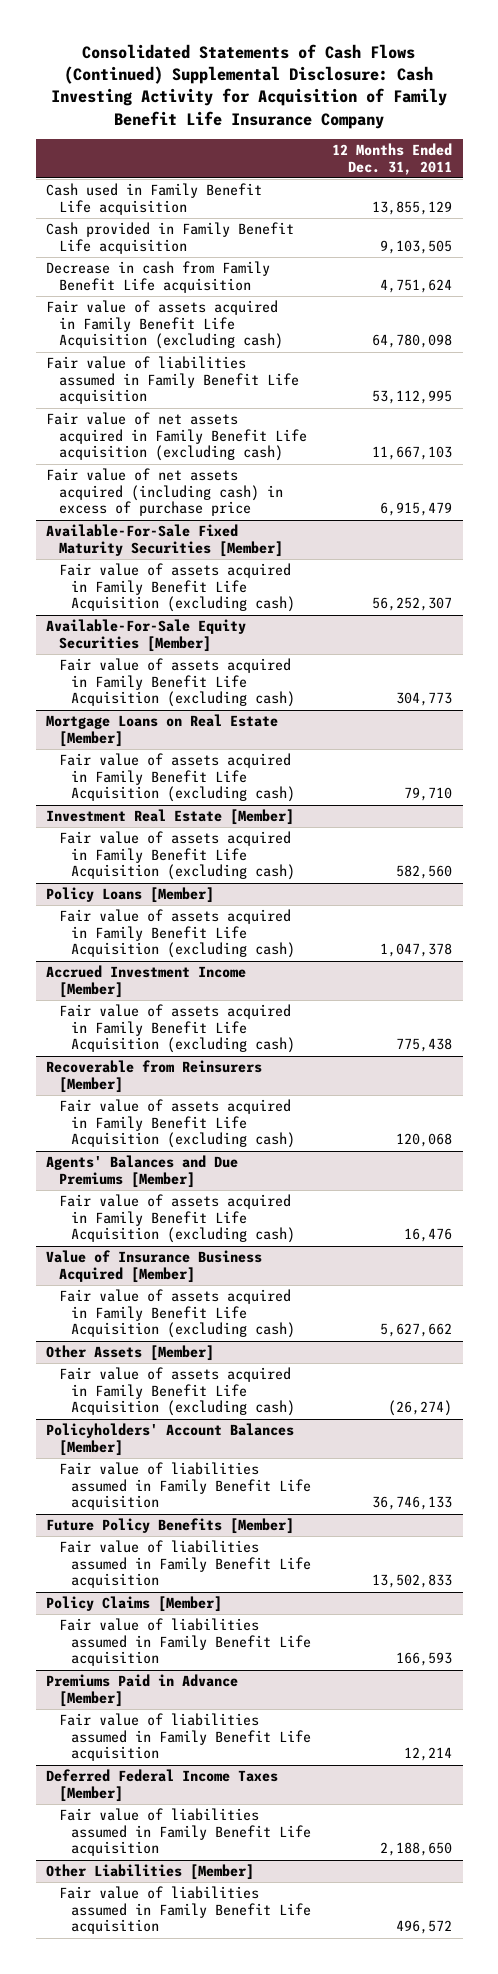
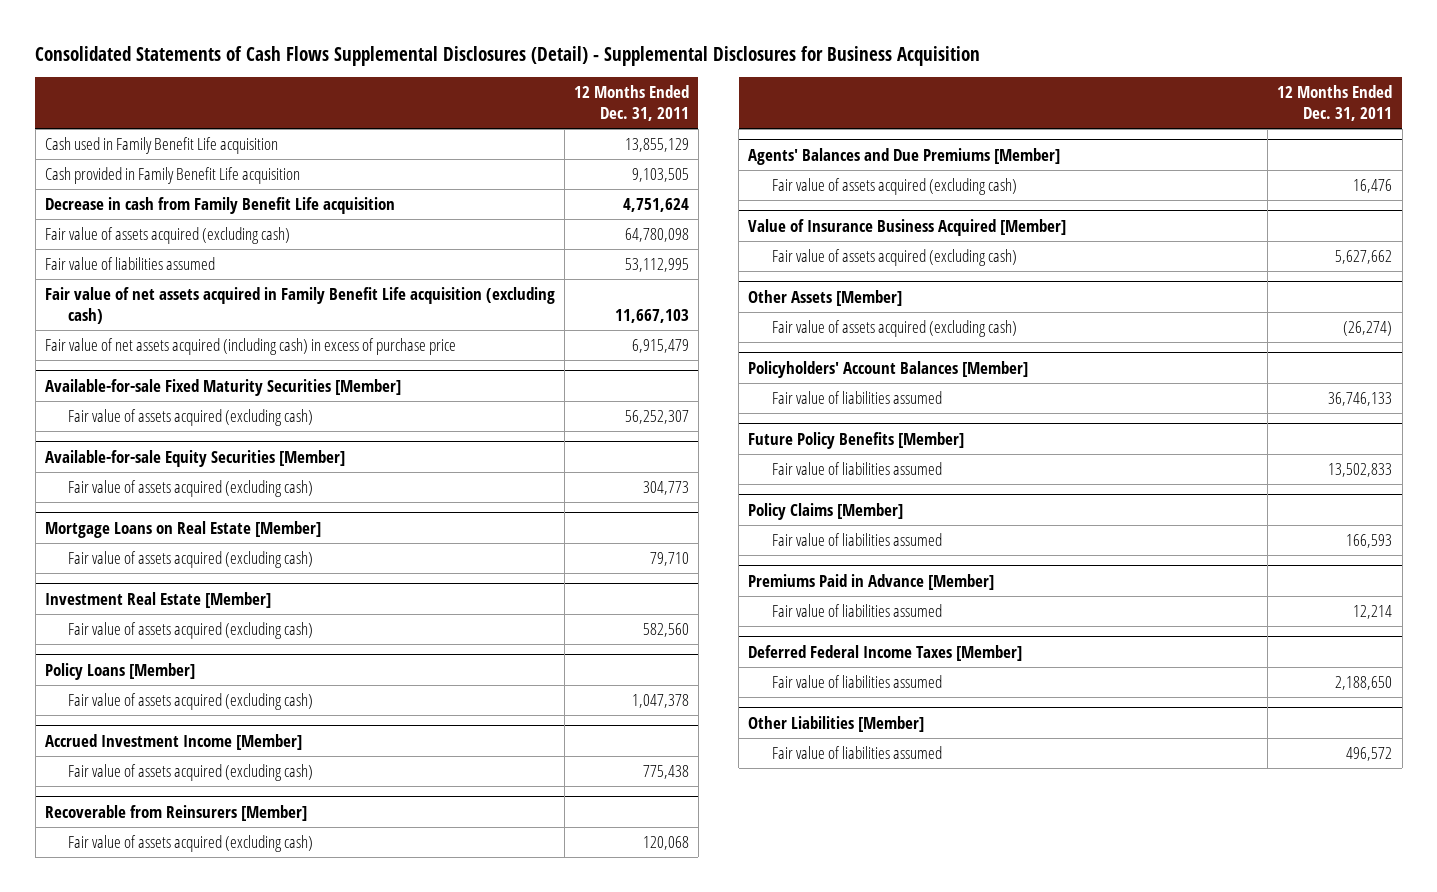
[51,44,448,129] Consolidated Statements of Cash Flows (Continued) Supplemental Disclosure: Cash Investing Activity for Acquisition of Family Benefit Life Insurance Company -> [35,45,981,66] Consolidated Statements of Cash Flows Supplemental Disclosures (Detail) - Supplemental Disclosures for Business Acquisition
[46,300,283,350] Fair value of assets acquired in Family Benefit Life Acquisition (excluding cash) -> [44,226,290,244] Fair value of assets acquired (excluding cash)
[46,356,299,405] Fair value of liabilities assumed in Family Benefit Life acquisition -> [44,256,215,270] Fair value of liabilities assumed
[46,524,283,557] Available-For-Sale Fixed Maturity Securities [Member] -> [44,378,401,396] Available-for-sale Fixed Maturity Securities [Member]
[58,563,295,613] Fair value of assets acquired in Family Benefit Life Acquisition (excluding cash) -> [67,408,313,426] Fair value of assets acquired (excluding cash)
[46,619,247,652] Available-For-Sale Equity Securities [Member] -> [44,449,345,467] Available-for-sale Equity Securities [Member]
[58,658,295,708] Fair value of assets acquired in Family Benefit Life Acquisition (excluding cash) -> [67,479,313,497] Fair value of assets acquired (excluding cash)
[58,753,295,803] Fair value of assets acquired in Family Benefit Life Acquisition (excluding cash) -> [67,550,313,568] Fair value of assets acquired (excluding cash)
[58,831,295,881] Fair value of assets acquired in Family Benefit Life Acquisition (excluding cash) -> [67,621,313,639] Fair value of assets acquired (excluding cash)
[58,909,295,959] Fair value of assets acquired in Family Benefit Life Acquisition (excluding cash) -> [67,692,313,710] Fair value of assets acquired (excluding cash)
[58,1004,295,1054] Fair value of assets acquired in Family Benefit Life Acquisition (excluding cash) -> [67,763,313,781] Fair value of assets acquired (excluding cash)
[58,1099,295,1149] Fair value of assets acquired in Family Benefit Life Acquisition (excluding cash) -> [67,834,313,852] Fair value of assets acquired (excluding cash)
[58,1194,295,1244] Fair value of assets acquired in Family Benefit Life Acquisition (excluding cash) -> [771,177,1017,195] Fair value of assets acquired (excluding cash)
[58,1289,295,1339] Fair value of assets acquired in Family Benefit Life Acquisition (excluding cash) -> [771,248,1017,266] Fair value of assets acquired (excluding cash)
[58,1367,295,1417] Fair value of assets acquired in Family Benefit Life Acquisition (excluding cash) -> [771,319,1017,337] Fair value of assets acquired (excluding cash)
[58,1462,311,1511] Fair value of liabilities assumed in Family Benefit Life acquisition -> [771,390,942,404] Fair value of liabilities assumed
[58,1540,311,1589] Fair value of liabilities assumed in Family Benefit Life acquisition -> [771,461,942,475] Fair value of liabilities assumed
[58,1618,311,1667] Fair value of liabilities assumed in Family Benefit Life acquisition -> [771,532,942,546] Fair value of liabilities assumed
[58,1713,311,1762] Fair value of liabilities assumed in Family Benefit Life acquisition -> [771,603,942,617] Fair value of liabilities assumed
[58,1808,311,1857] Fair value of liabilities assumed in Family Benefit Life acquisition -> [771,674,942,688] Fair value of liabilities assumed
[58,1886,311,1935] Fair value of liabilities assumed in Family Benefit Life acquisition -> [771,745,942,759] Fair value of liabilities assumed

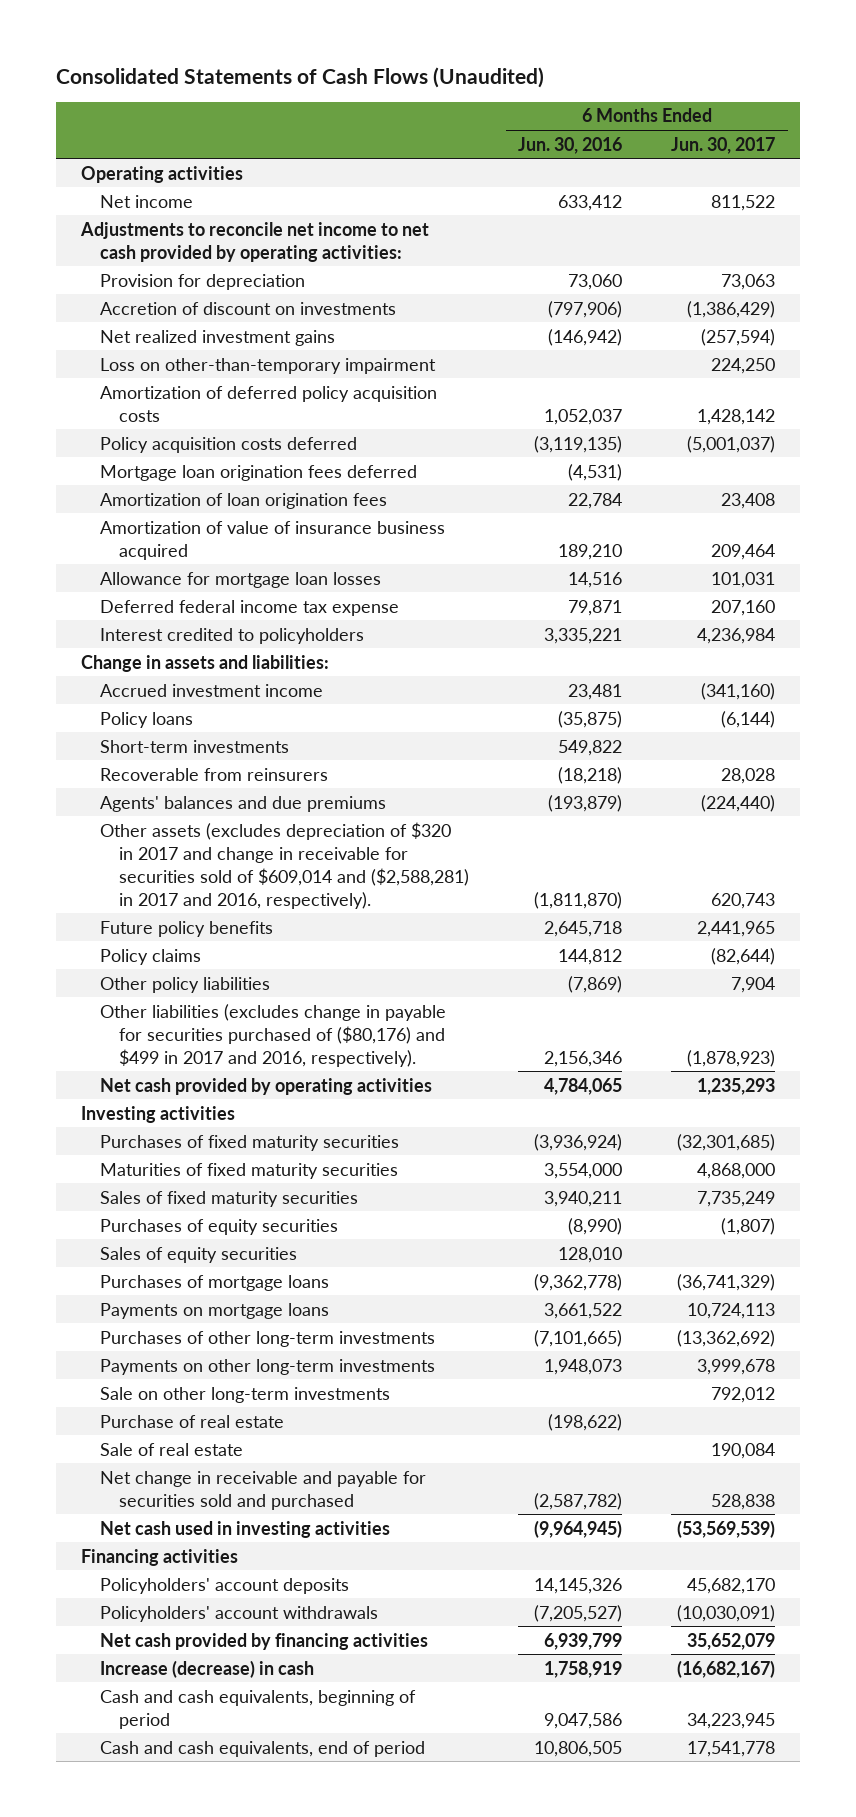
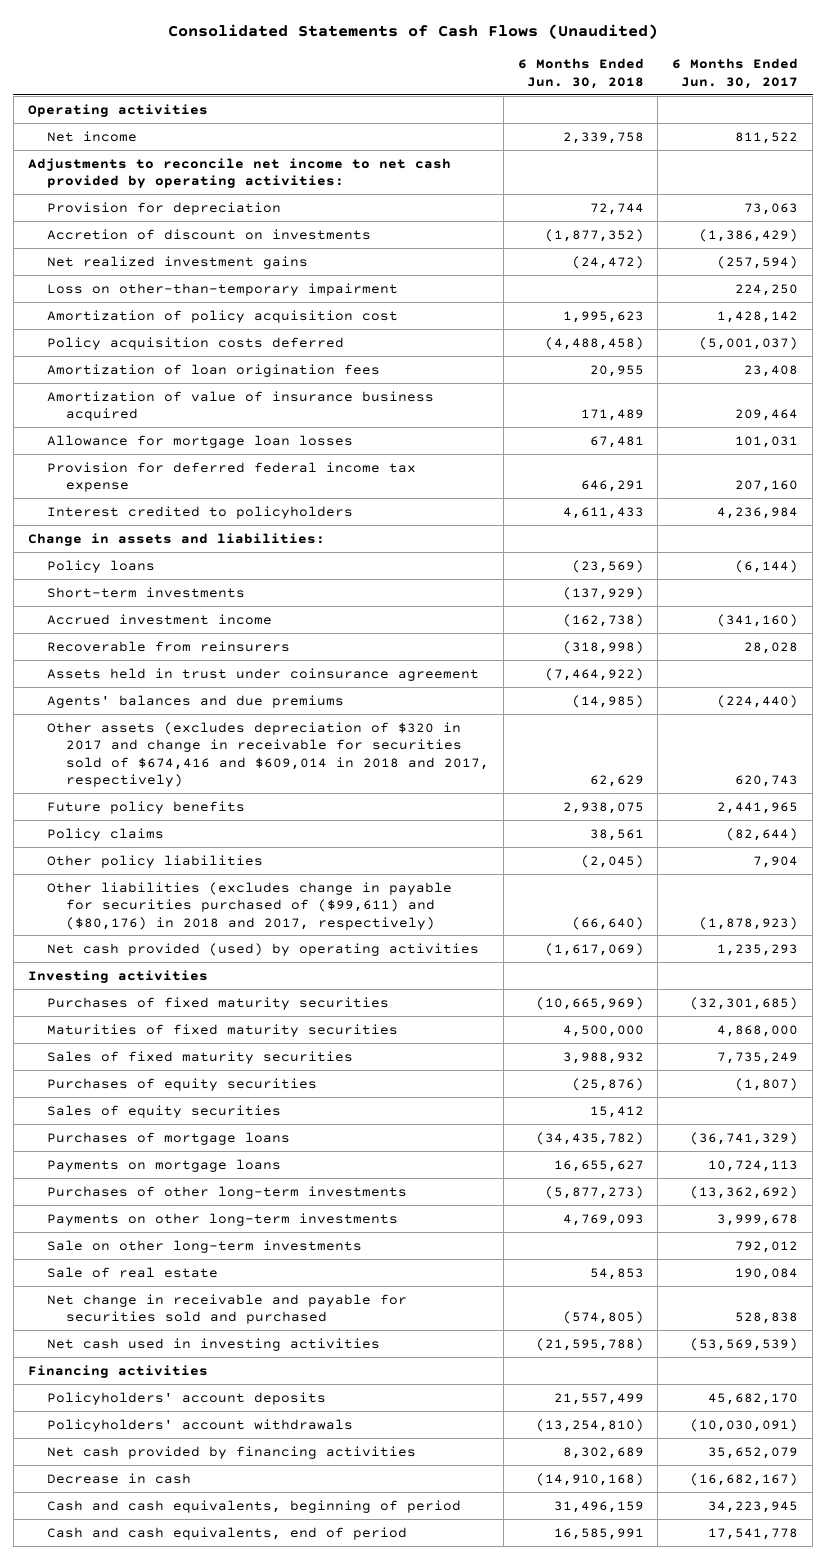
[518,136,623,154] Jun. 30, 2016 -> none
none -> [517,58,644,89] 6 Months Ended Jun. 30, 2018
[99,385,437,422] Amortization of deferred policy acquisition costs -> [46,309,398,323] Amortization of policy acquisition cost
[99,464,417,481] Mortgage loan origination fees deferred -> none
[99,599,399,616] Deferred federal income tax expense -> [46,461,416,493] Provision for deferred federal income tax expense
[99,683,323,697] Accrued investment income -> [46,613,272,625] Accrued investment income
none -> [46,667,479,681] Assets held in trust under coinsurance agreement
[99,821,469,909] Other assets (excludes depreciation of $320 in 2017 and change in receivable for securities sold of $609,014 and ($2,588,281) in 2017 and 2016, respectively). -> [46,721,489,788] Other assets (excludes depreciation of $320 in 2017 and change in receivable for securities sold of $674,416 and $609,014 in 2018 and 2017, respectively)
[99,1003,446,1067] Other liabilities (excludes change in payable for securities purchased of ($80,176) and $499 in 2017 and 2016, respectively). -> [46,881,452,930] Other liabilities (excludes change in payable for securities purchased of ($99,611) and ($80,176) in 2018 and 2017, respectively)
[99,1077,432,1095] Net cash provided by operating activities -> [46,942,479,956] Net cash provided (used) by operating activities
[99,1414,284,1428] Purchase of real estate -> none
[99,1659,314,1678] Increase (decrease) in cash -> [46,1472,191,1484] Decrease in cash

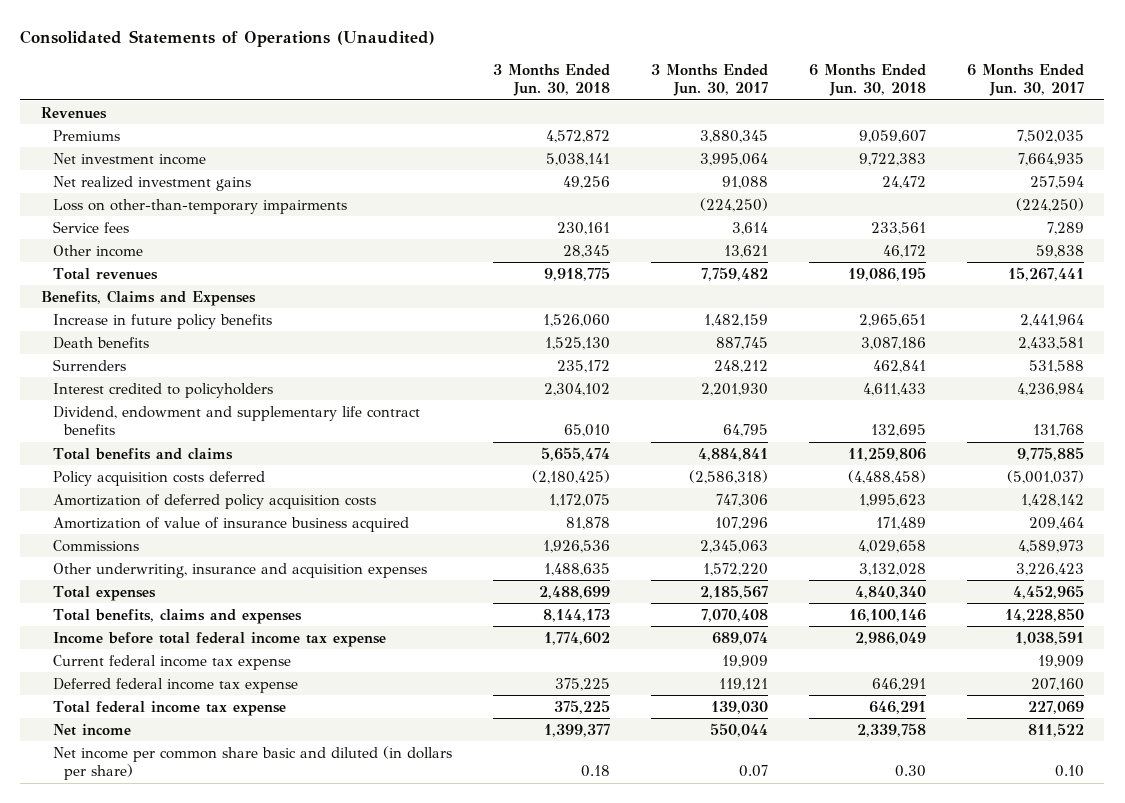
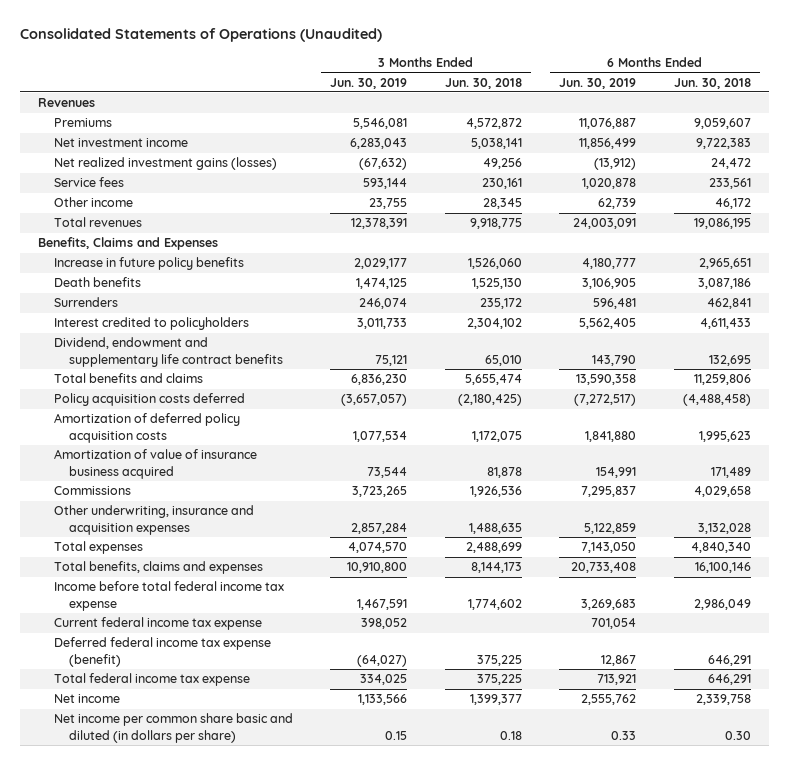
[650,64,768,97] 3 Months Ended Jun. 30, 2017 -> none
[966,64,1084,97] 6 Months Ended Jun. 30, 2017 -> none
none -> [330,77,408,89] Jun. 30, 2019
none -> [559,77,637,89] Jun. 30, 2019
[52,198,347,214] Loss on other-than-temporary impairments -> none
[52,175,251,191] Net realized investment gains -> [53,157,277,171] Net realized investment gains (losses)
[52,677,298,693] Deferred federal income tax expense -> [53,637,271,667] Deferred federal income tax expense (benefit)

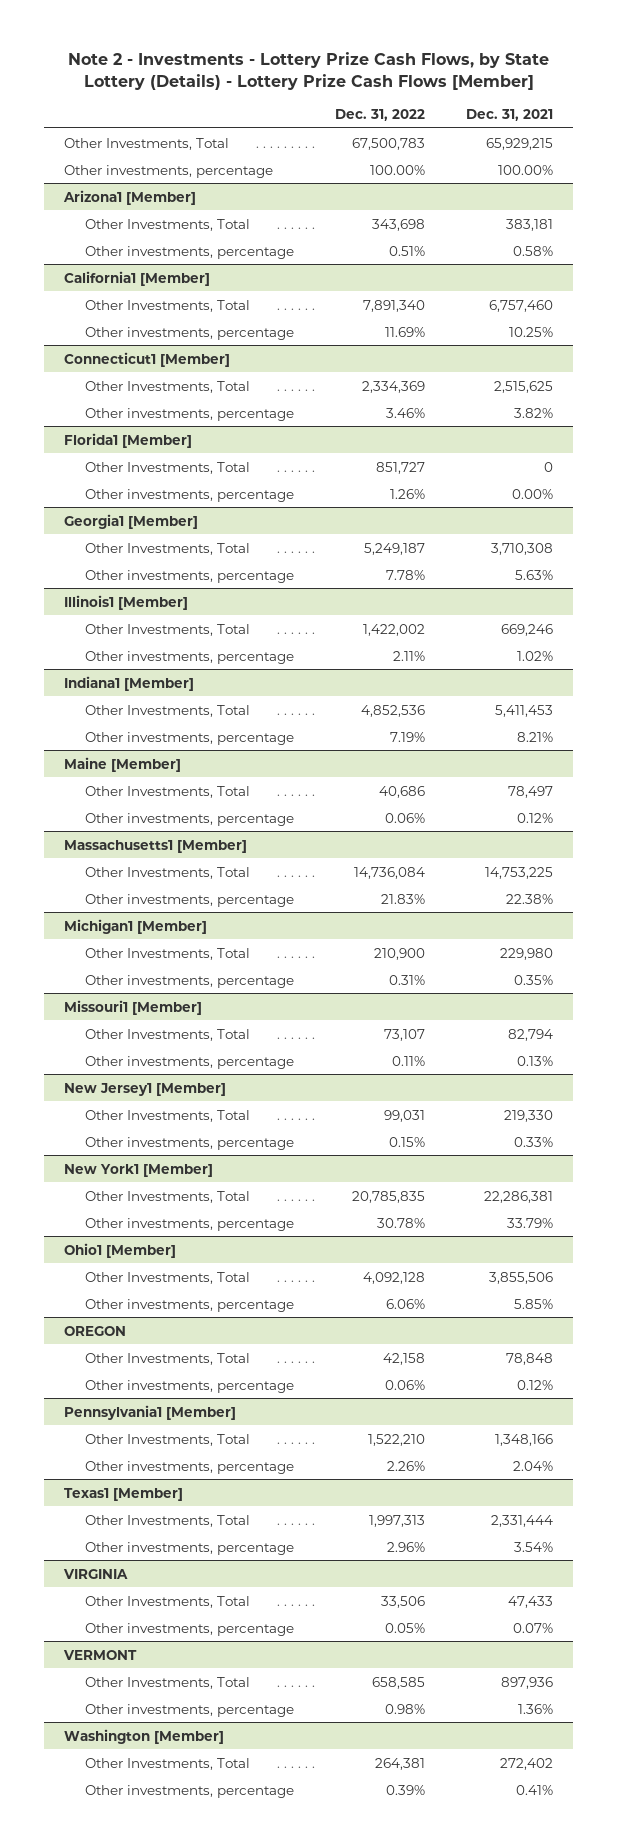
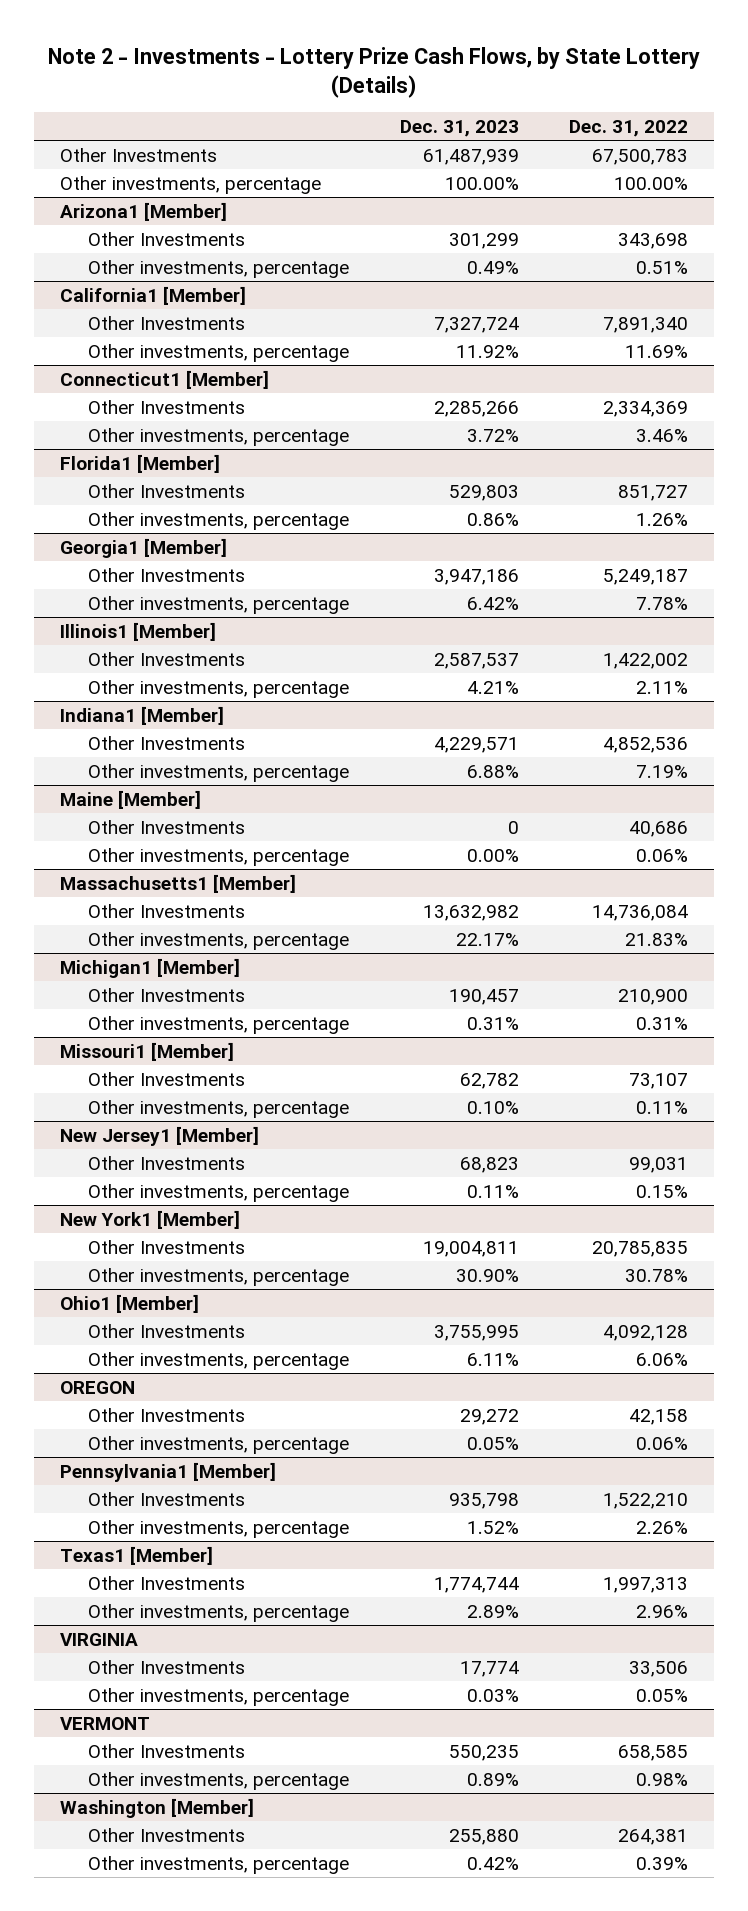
[67,52,549,90] Note 2 - Investments - Lottery Prize Cash Flows, by State Lottery (Details) - Lottery Prize Cash Flows [Member] -> [48,46,701,98] Note 2 - Investments - Lottery Prize Cash Flows, by State Lottery (Details)
[465,108,553,121] Dec. 31, 2021 -> none
none -> [399,119,519,137] Dec. 31, 2023
[64,137,230,150] Other Investments, Total -> [59,147,217,162] Other Investments
[85,218,251,231] Other Investments, Total -> [87,231,245,246] Other Investments
[85,299,251,312] Other Investments, Total -> [87,315,245,330] Other Investments
[85,380,251,393] Other Investments, Total -> [87,399,245,414] Other Investments
[85,461,251,474] Other Investments, Total -> [87,483,245,498] Other Investments
[85,542,251,555] Other Investments, Total -> [87,567,245,582] Other Investments
[85,623,251,636] Other Investments, Total -> [87,651,245,666] Other Investments
[85,704,251,717] Other Investments, Total -> [87,735,245,750] Other Investments
[85,785,251,798] Other Investments, Total -> [87,819,245,834] Other Investments
[85,866,251,879] Other Investments, Total -> [87,903,245,918] Other Investments
[85,947,251,960] Other Investments, Total -> [87,987,245,1002] Other Investments
[85,1028,251,1041] Other Investments, Total -> [87,1071,245,1086] Other Investments
[85,1109,251,1122] Other Investments, Total -> [87,1155,245,1170] Other Investments
[85,1190,251,1203] Other Investments, Total -> [87,1239,245,1254] Other Investments
[85,1271,251,1284] Other Investments, Total -> [87,1323,245,1338] Other Investments
[85,1352,251,1365] Other Investments, Total -> [87,1407,245,1422] Other Investments
[85,1433,251,1446] Other Investments, Total -> [87,1491,245,1506] Other Investments
[85,1514,251,1527] Other Investments, Total -> [87,1575,245,1590] Other Investments
[85,1595,251,1608] Other Investments, Total -> [87,1659,245,1674] Other Investments
[85,1676,251,1689] Other Investments, Total -> [87,1743,245,1758] Other Investments
[85,1757,251,1770] Other Investments, Total -> [87,1827,245,1842] Other Investments

